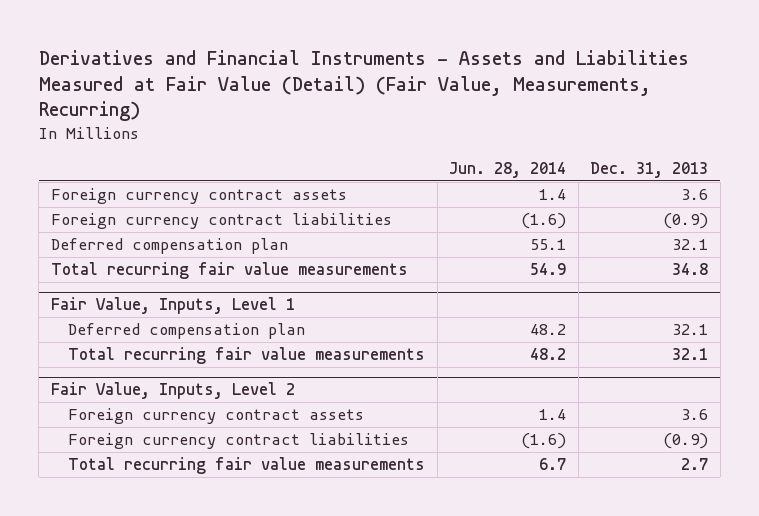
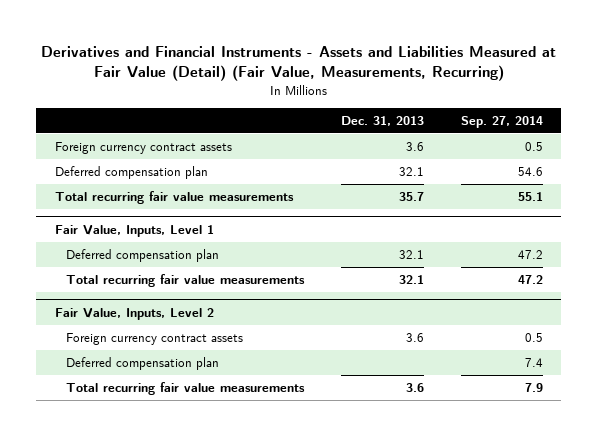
[449,161,567,178] Jun. 28, 2014 -> none
none -> [460,116,543,129] Sep. 27, 2014
[50,213,392,230] Foreign currency contract liabilities -> none
[672,263,709,276] 34.8 -> [399,191,425,201] 35.7
[68,433,410,450] Foreign currency contract liabilities -> none
none -> [66,356,220,370] Deferred compensation plan
[681,458,709,471] 2.7 -> [406,382,425,392] 3.6

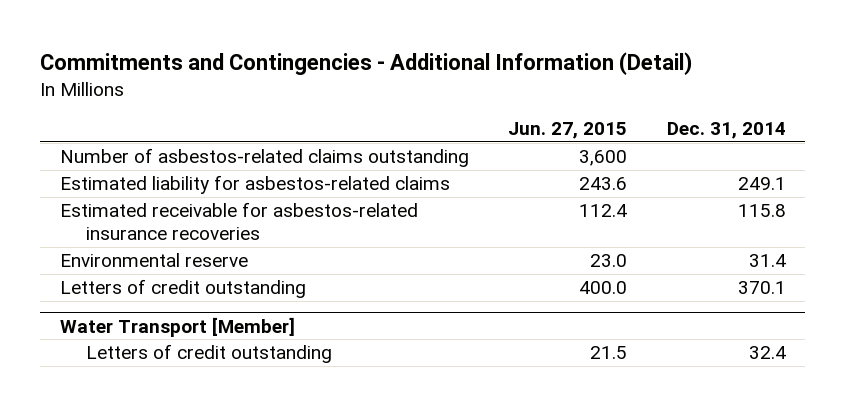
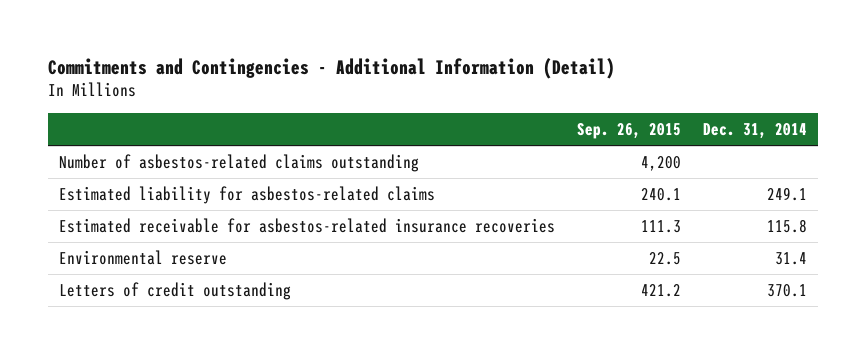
[508,122,628,140] Jun. 27, 2015 -> none
none -> [576,123,681,140] Sep. 26, 2015
[59,316,295,337] Water Transport [Member] -> none
[85,344,332,364] Letters of credit outstanding -> none

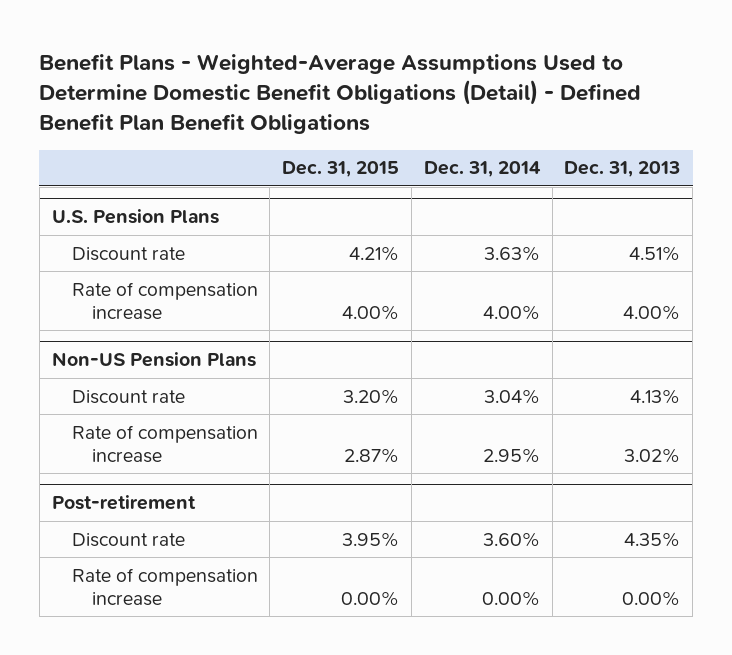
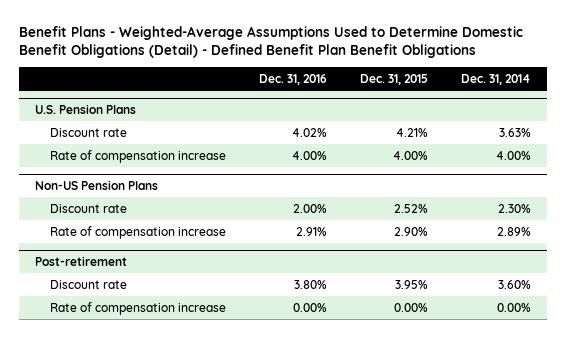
[564,161,681,178] Dec. 31, 2013 -> none
none -> [259,73,328,85] Dec. 31, 2016
[343,388,400,404] 3.20% -> [394,203,429,213] 2.52%
[483,388,540,404] 3.04% -> [498,203,532,213] 2.30%
[344,448,400,464] 2.87% -> [394,226,429,236] 2.90%
[482,448,540,464] 2.95% -> [497,226,532,236] 2.89%

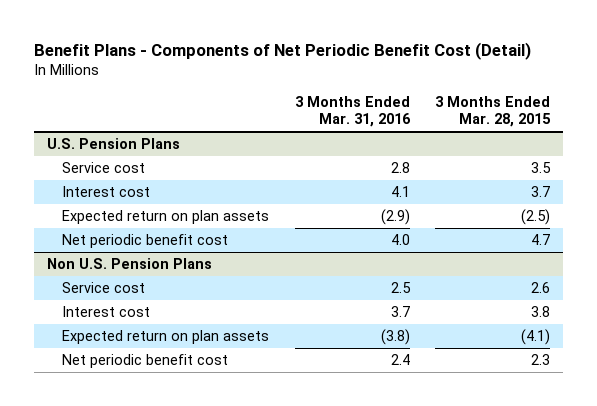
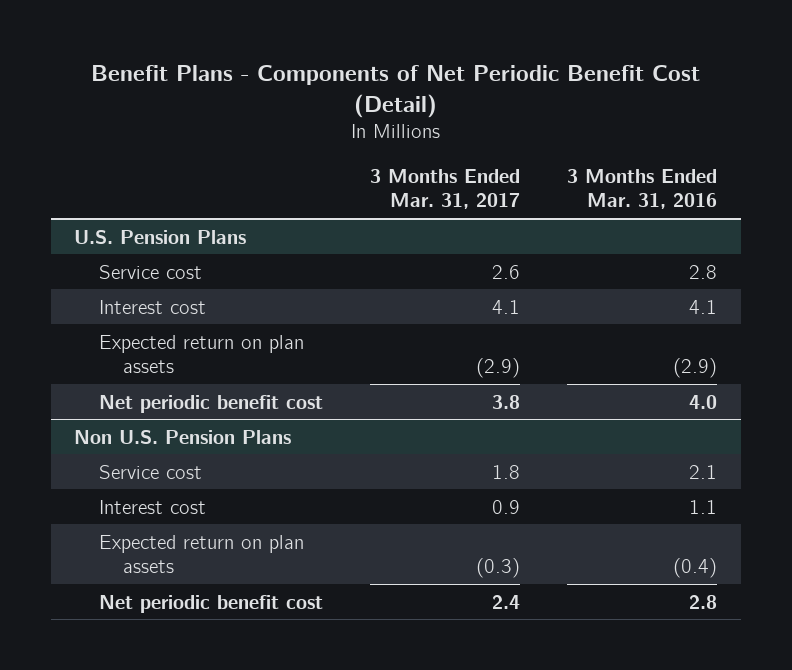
[435,95,552,127] 3 Months Ended Mar. 28, 2015 -> none
none -> [370,168,521,210] 3 Months Ended Mar. 31, 2017
[390,282,411,294] 2.5 -> [689,464,718,479] 2.1
[390,306,410,318] 3.7 -> [689,499,718,514] 1.1
[380,329,410,346] (3.8) -> [673,558,718,579] (0.4)
[390,354,410,366] 2.4 -> [689,594,718,609] 2.8

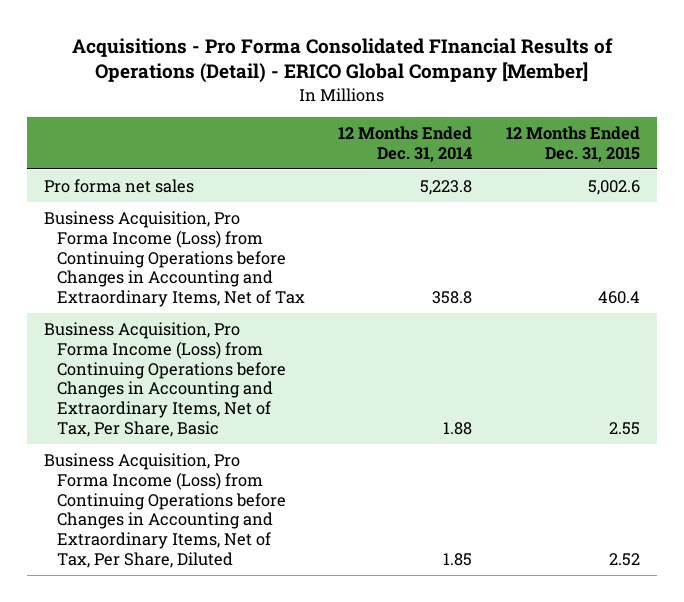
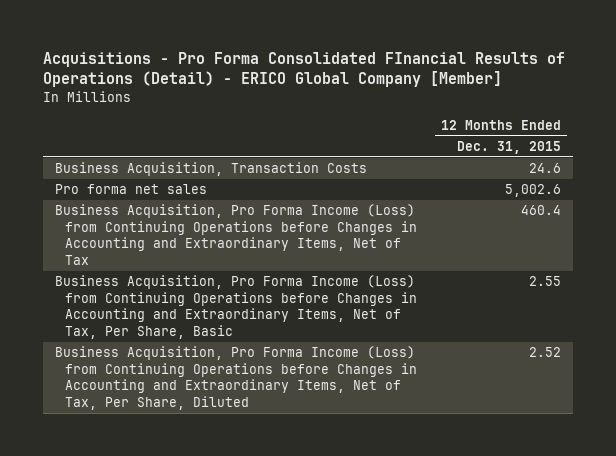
[338,125,473,162] 12 Months Ended Dec. 31, 2014 -> none
none -> [55,162,368,177] Business Acquisition, Transaction Costs

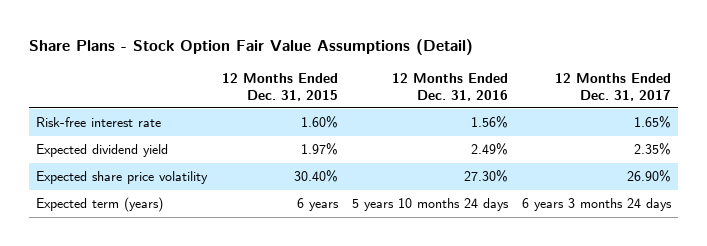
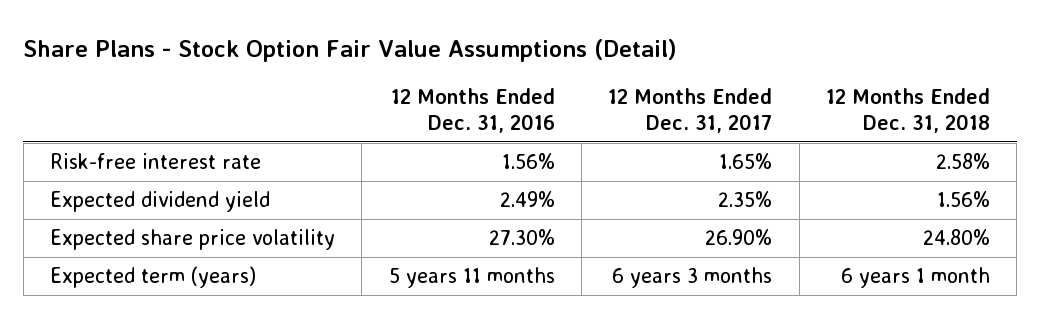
[221,73,338,101] 12 Months Ended Dec. 31, 2015 -> none
none -> [825,87,990,134] 12 Months Ended Dec. 31, 2018
[351,198,509,212] 5 years 10 months 24 days -> [388,267,555,289] 5 years 11 months
[521,198,672,212] 6 years 3 months 24 days -> [612,267,773,289] 6 years 3 months

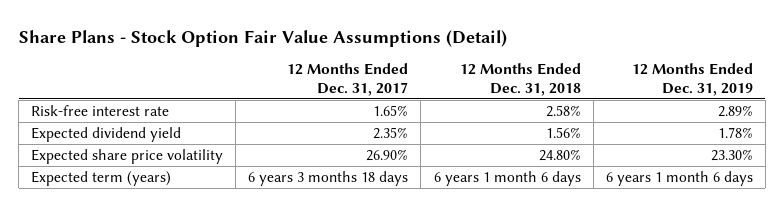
[390,87,555,134] 12 Months Ended Dec. 31, 2016 -> none
none -> [631,63,753,96] 12 Months Ended Dec. 31, 2019
[612,267,773,289] 6 years 3 months -> [248,171,409,187] 6 years 3 months 18 days
[840,267,990,289] 6 years 1 month -> [433,171,581,187] 6 years 1 month 6 days

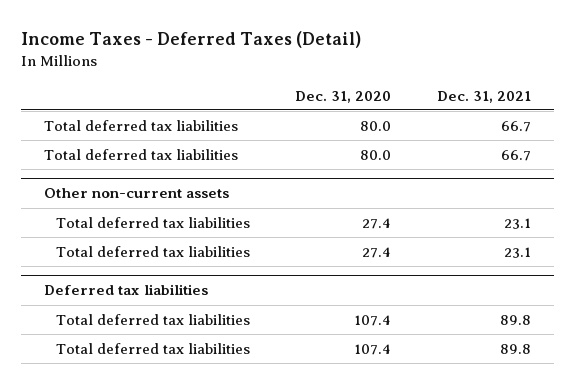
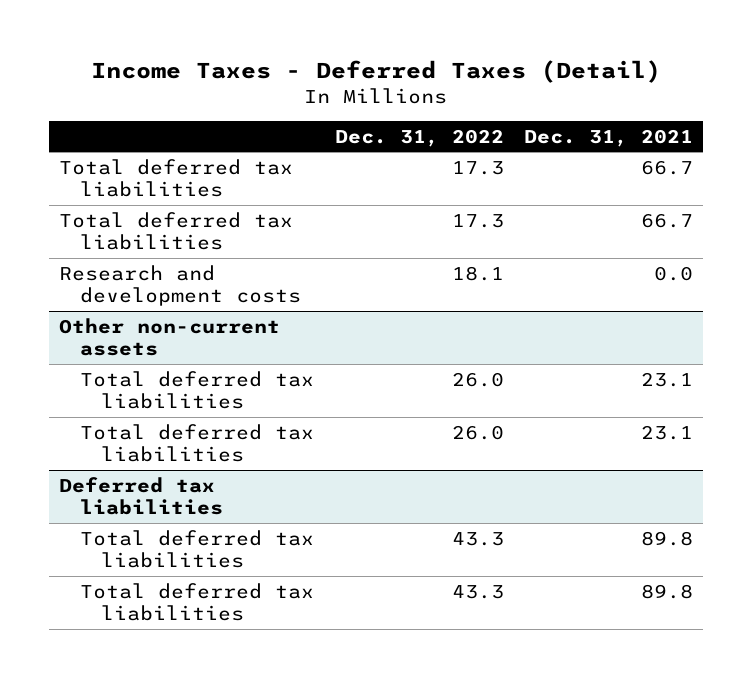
[295,90,392,103] Dec. 31, 2020 -> none
none -> [334,128,504,147] Dec. 31, 2022
none -> [59,264,302,307] Research and development costs

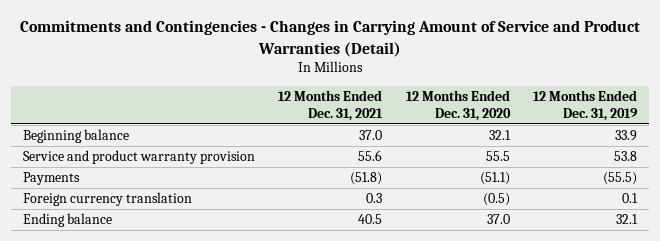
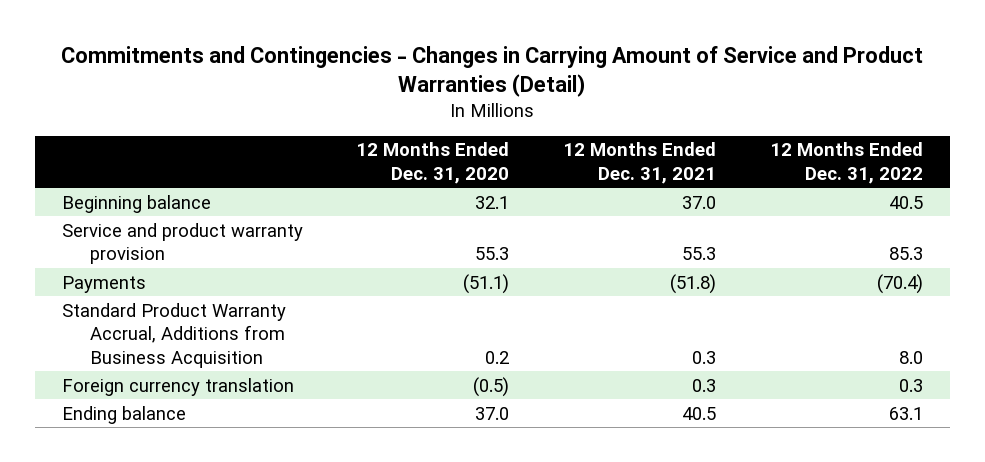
[533,90,639,121] 12 Months Ended Dec. 31, 2019 -> none
none -> [770,142,924,184] 12 Months Ended Dec. 31, 2022
[358,150,383,162] 55.6 -> [682,247,717,261] 55.3
[485,151,510,162] 55.5 -> [475,247,510,261] 55.3
none -> [61,302,286,368] Standard Product Warranty Accrual, Additions from Business Acquisition

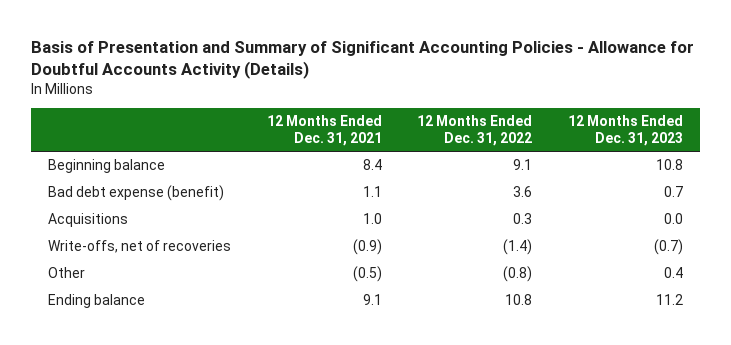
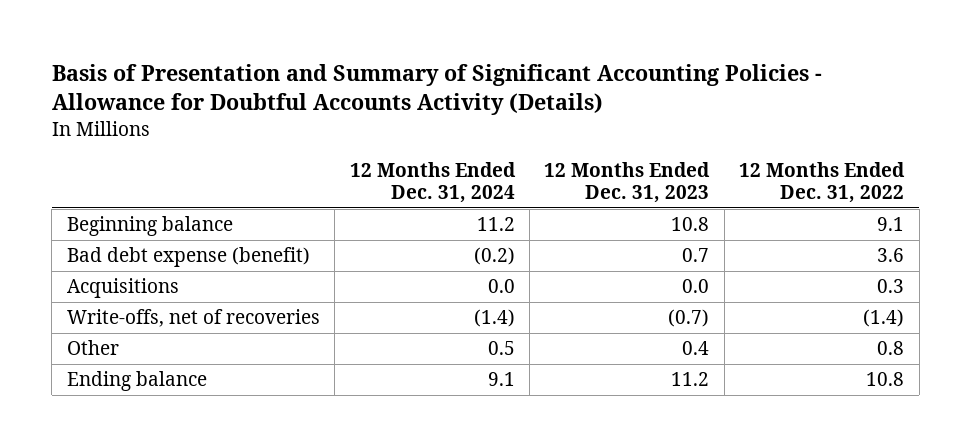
[266,115,382,146] 12 Months Ended Dec. 31, 2021 -> none
none -> [349,161,516,203] 12 Months Ended Dec. 31, 2024
[503,266,533,283] (0.8) -> [877,341,905,356] 0.8

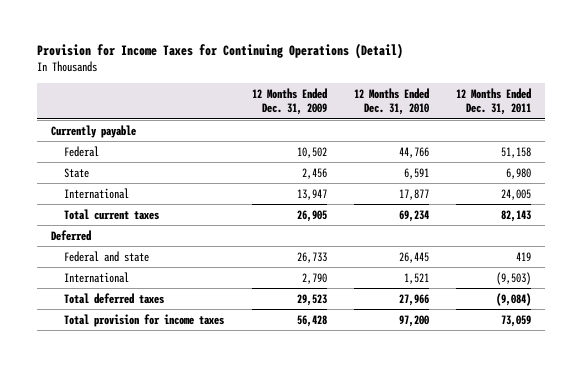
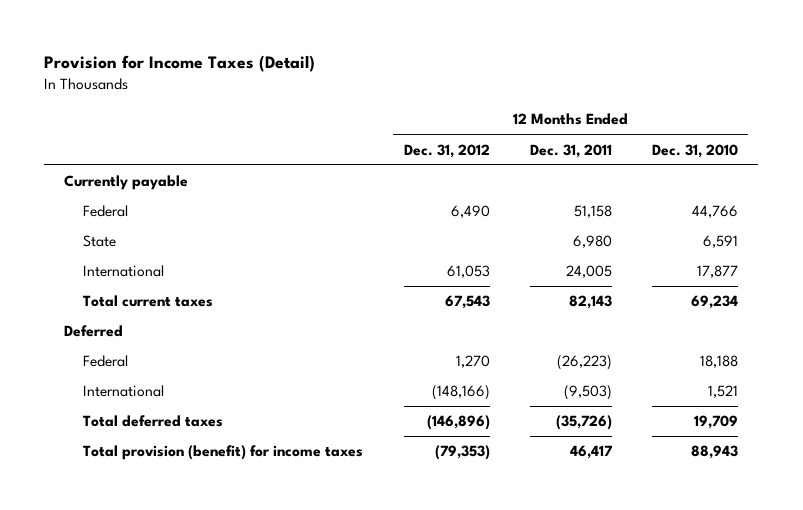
[37,43,404,60] Provision for Income Taxes for Continuing Operations (Detail) -> [44,55,316,73] Provision for Income Taxes (Detail)
[251,87,327,116] 12 Months Ended Dec. 31, 2009 -> none
none -> [403,143,490,158] Dec. 31, 2012
[64,250,150,262] Federal and state -> none
none -> [83,355,129,368] Federal
[399,293,430,306] 27,966 -> [694,415,739,430] 19,709
[496,292,532,306] (9,084) -> [555,415,612,431] (35,726)
[64,313,225,327] Total provision for income taxes -> [83,445,364,461] Total provision (benefit) for income taxes
[399,314,430,327] 97,200 -> [691,445,739,460] 88,943
[501,314,532,327] 73,059 -> [569,445,613,460] 46,417

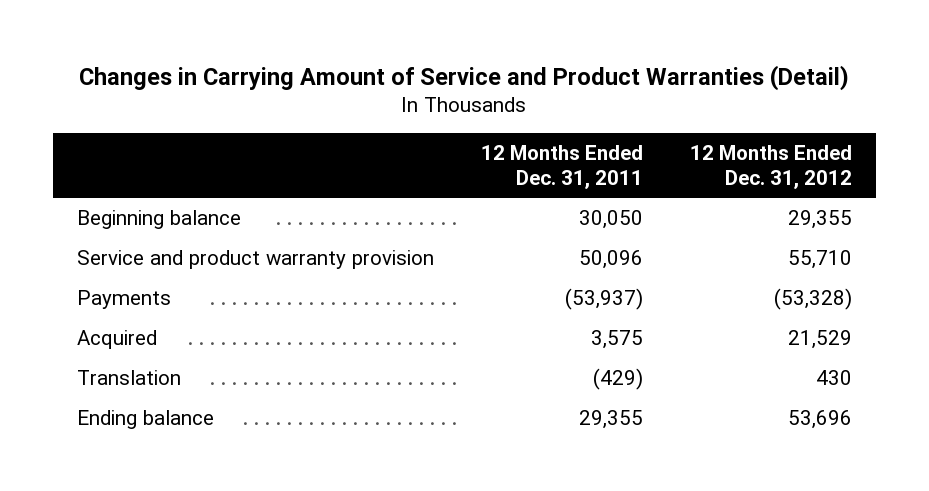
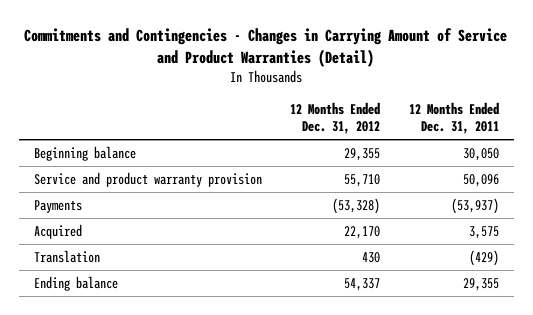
[79,64,850,91] Changes in Carrying Amount of Service and Product Warranties (Detail) -> [24,27,508,67] Commitments and Contingencies - Changes in Carrying Amount of Service and Product Warranties (Detail)
[788,330,853,350] 21,529 -> [344,225,381,239] 22,170
[788,410,853,430] 53,696 -> [344,277,381,291] 54,337

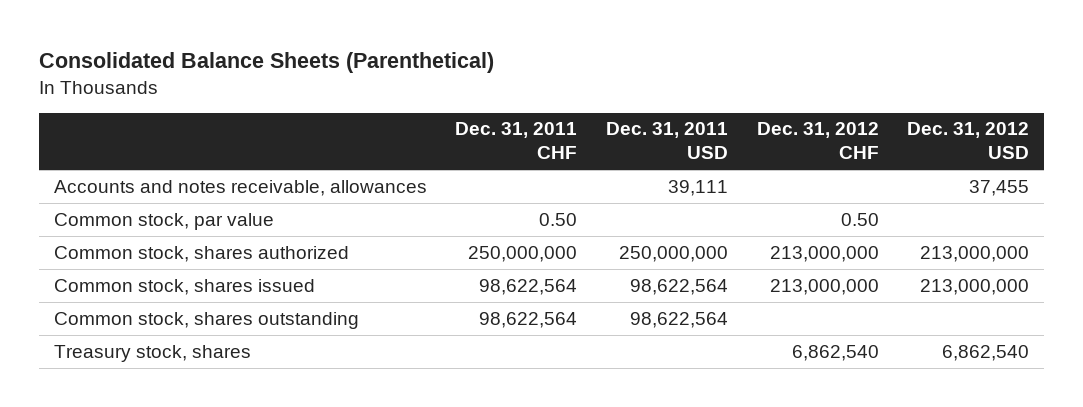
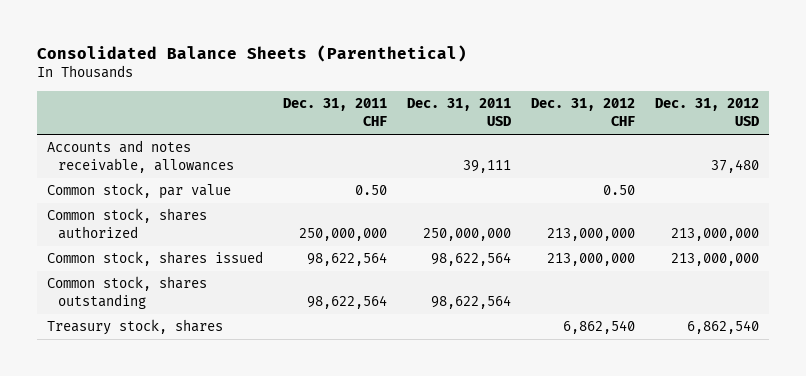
[969,179,1030,196] 37,455 -> [711,159,760,174] 37,480

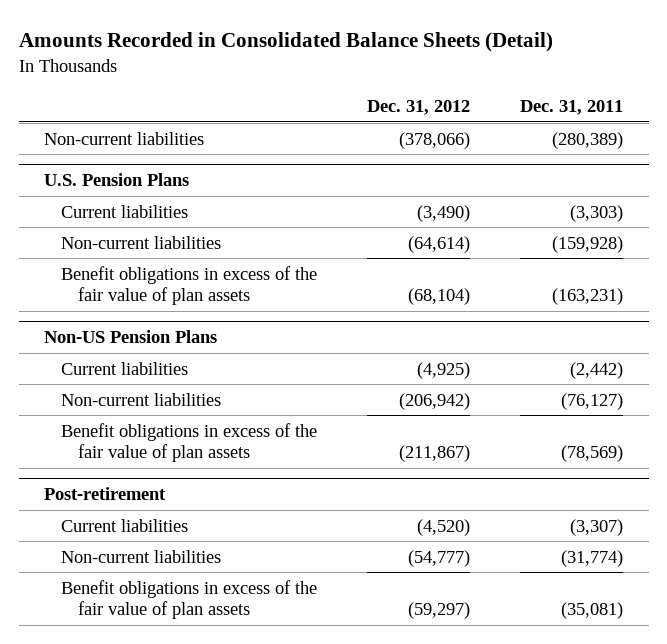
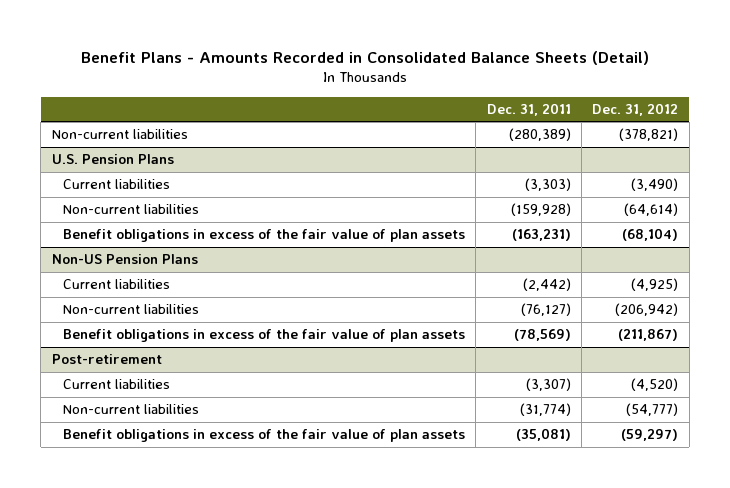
[18,32,553,53] Amounts Recorded in Consolidated Balance Sheets (Detail) -> [81,50,650,65] Benefit Plans - Amounts Recorded in Consolidated Balance Sheets (Detail)
[399,131,471,149] (378,066) -> [619,128,679,142] (378,821)

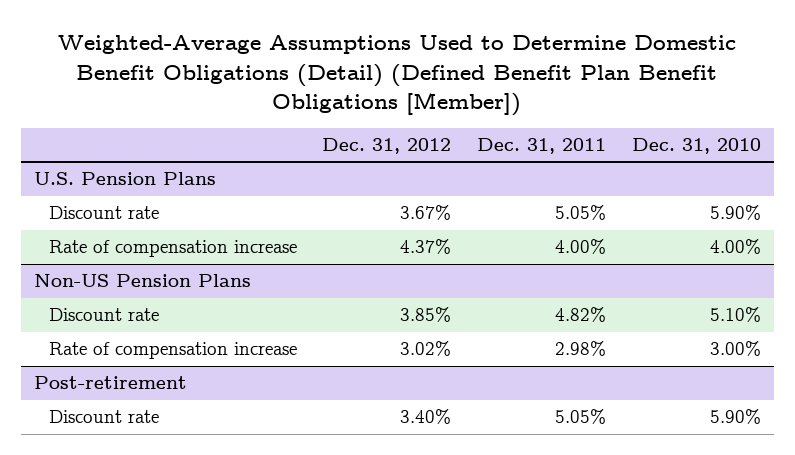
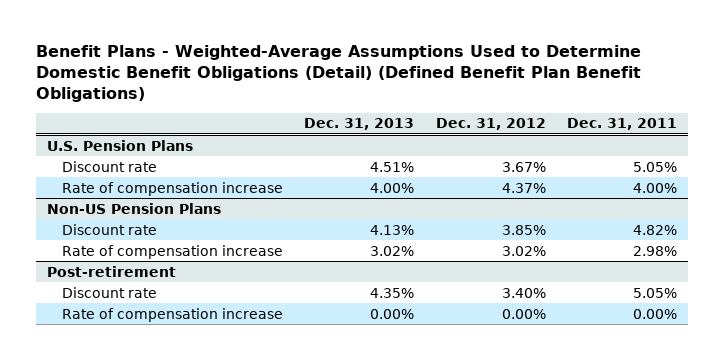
[58,35,737,116] Weighted-Average Assumptions Used to Determine Domestic Benefit Obligations (Detail) (Defined Benefit Plan Benefit Obligations [Member]) -> [36,45,642,103] Benefit Plans - Weighted-Average Assumptions Used to Determine Domestic Benefit Obligations (Detail) (Defined Benefit Plan Benefit Obligations)
[631,137,761,154] Dec. 31, 2010 -> none
none -> [304,118,415,131] Dec. 31, 2013
none -> [61,307,283,322] Rate of compensation increase

